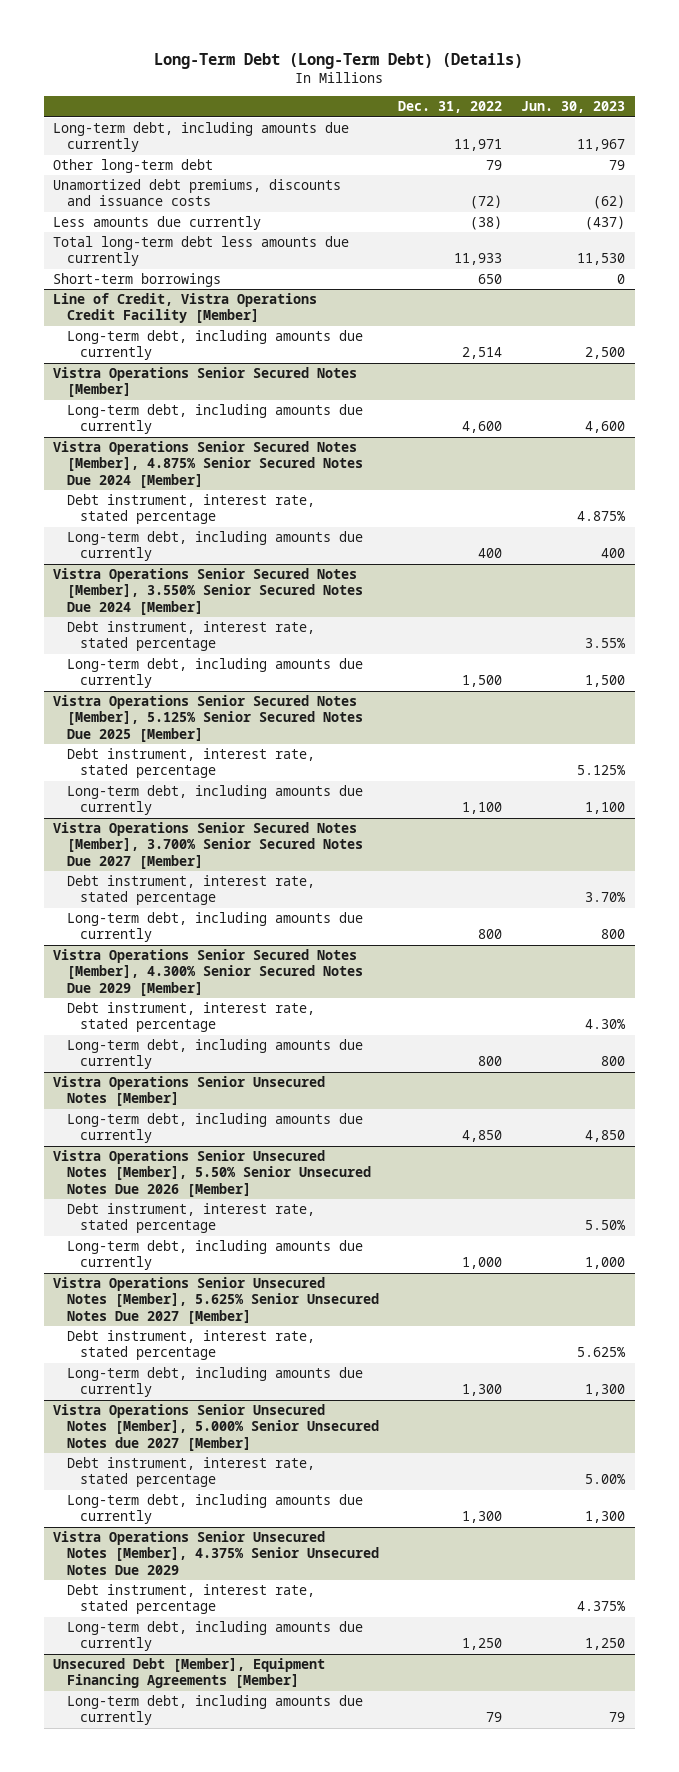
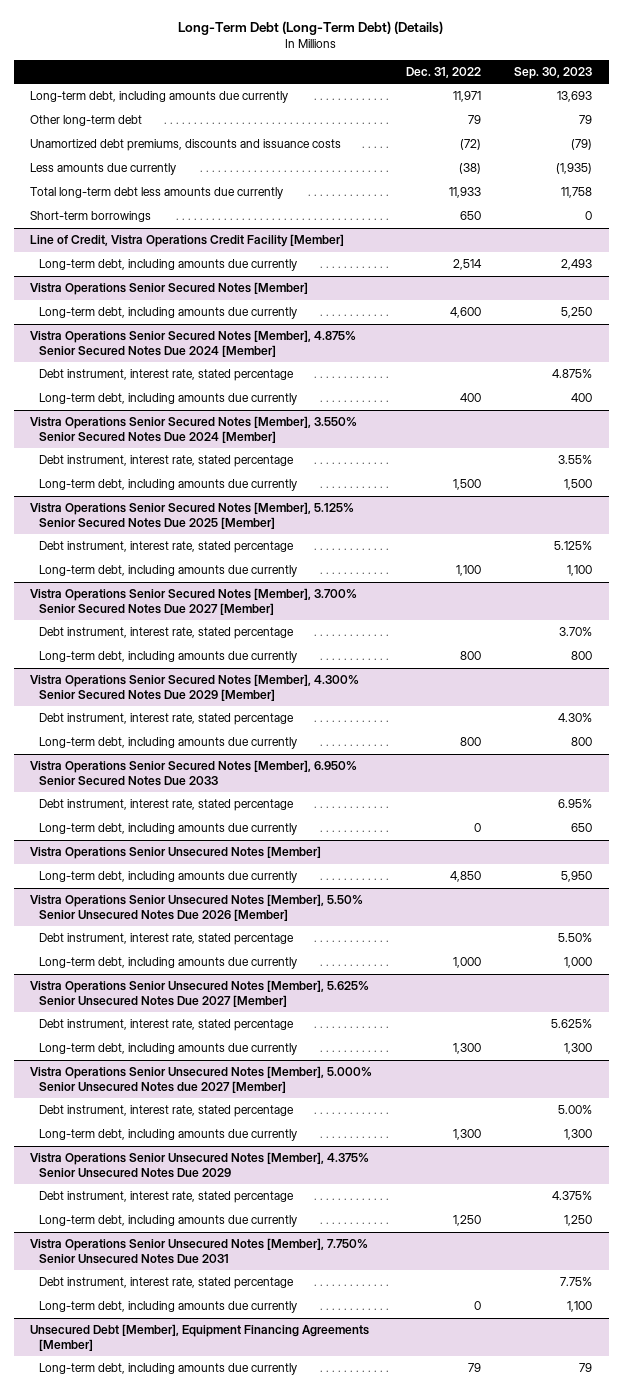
[521,101,626,114] Jun. 30, 2023 -> none
none -> [513,66,592,79] Sep. 30, 2023
none -> [30,760,358,786] Vistra Operations Senior Secured Notes [Member], 6.950% Senior Secured Notes Due 2033
none -> [38,799,294,812] Debt instrument, interest rate, stated percentage
none -> [38,823,297,836] Long-term debt, including amounts due currently
none -> [30,1238,369,1264] Vistra Operations Senior Unsecured Notes [Member], 7.750% Senior Unsecured Notes Due 2031
none -> [38,1277,294,1290] Debt instrument, interest rate, stated percentage
none -> [38,1301,297,1314] Long-term debt, including amounts due currently

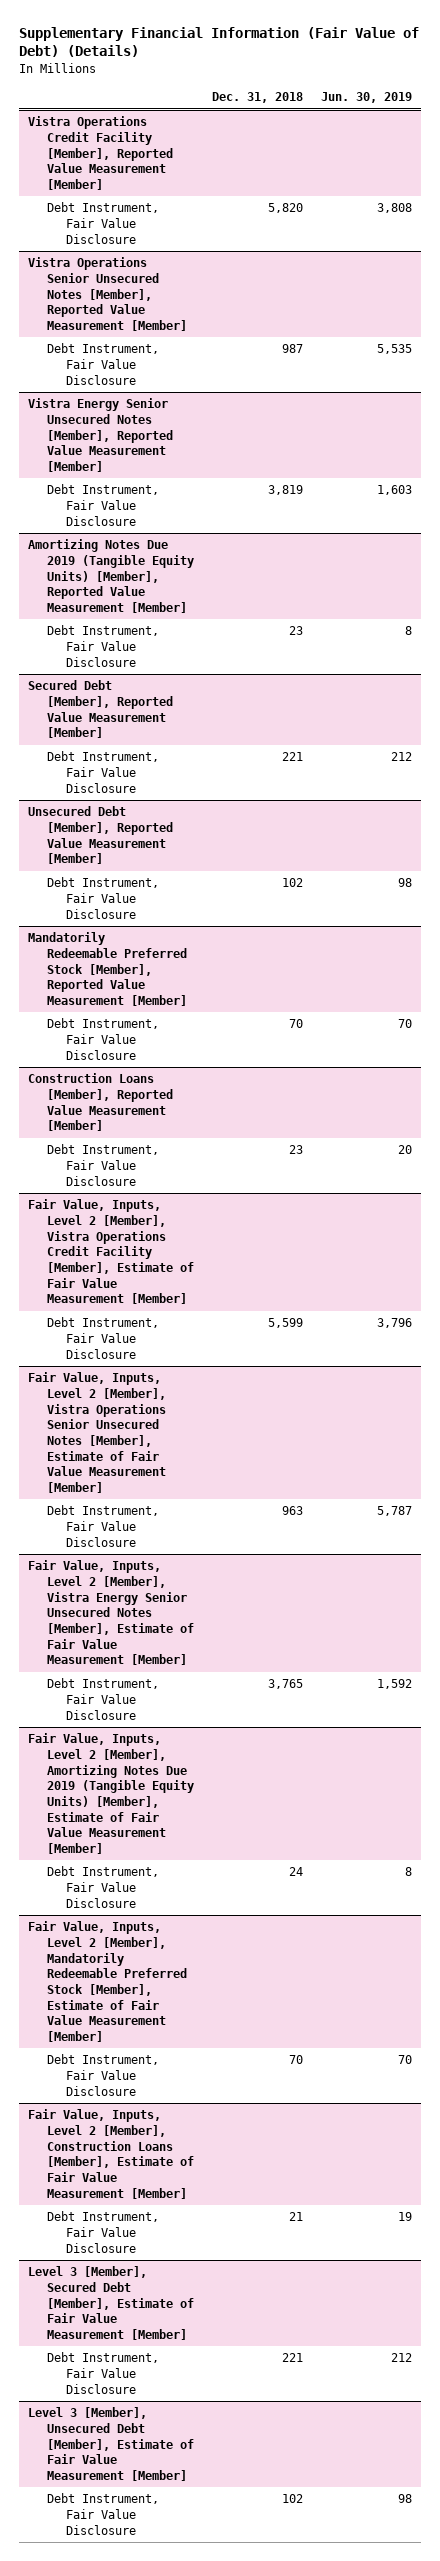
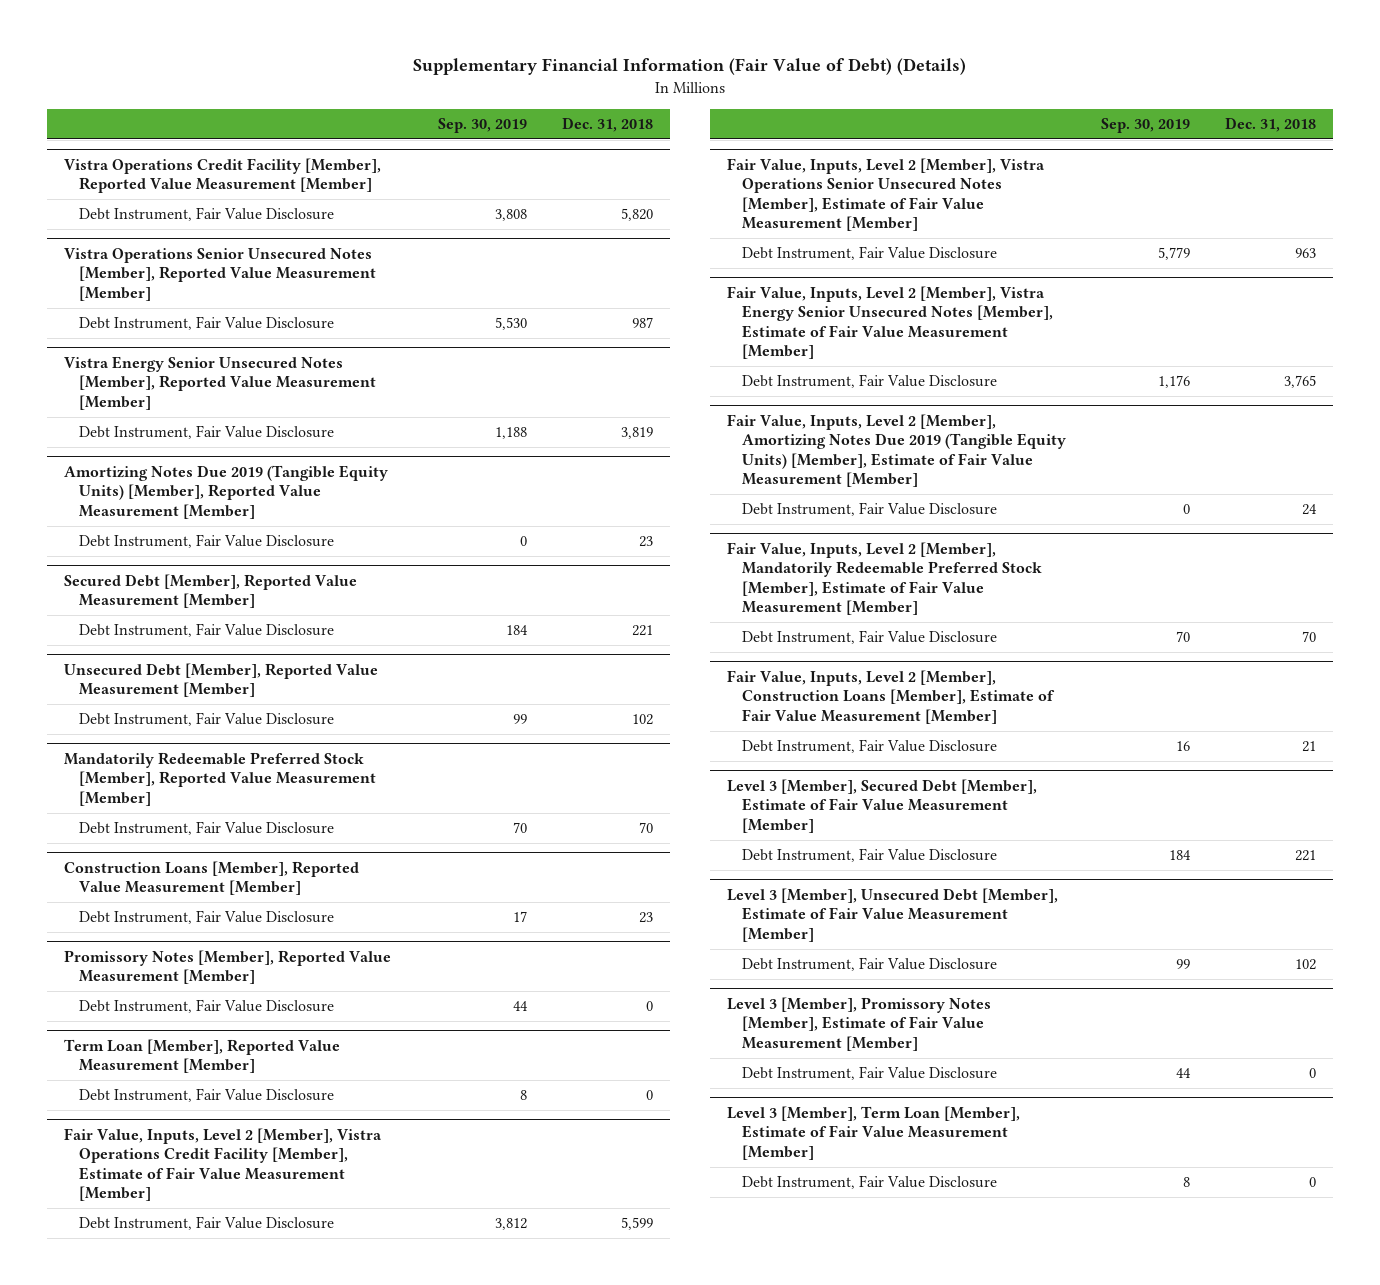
[321,92,413,104] Jun. 30, 2019 -> none
none -> [437,117,527,133] Sep. 30, 2019
none -> [64,949,392,985] Promissory Notes [Member], Reported Value Measurement [Member]
none -> [78,999,334,1014] Debt Instrument, Fair Value Disclosure
none -> [64,1038,341,1074] Term Loan [Member], Reported Value Measurement [Member]
none -> [78,1088,334,1103] Debt Instrument, Fair Value Disclosure
none -> [727,996,992,1051] Level 3 [Member], Promissory Notes [Member], Estimate of Fair Value Measurement [Member]
none -> [741,1066,997,1081] Debt Instrument, Fair Value Disclosure
none -> [727,1105,1021,1160] Level 3 [Member], Term Loan [Member], Estimate of Fair Value Measurement [Member]
none -> [741,1175,997,1190] Debt Instrument, Fair Value Disclosure

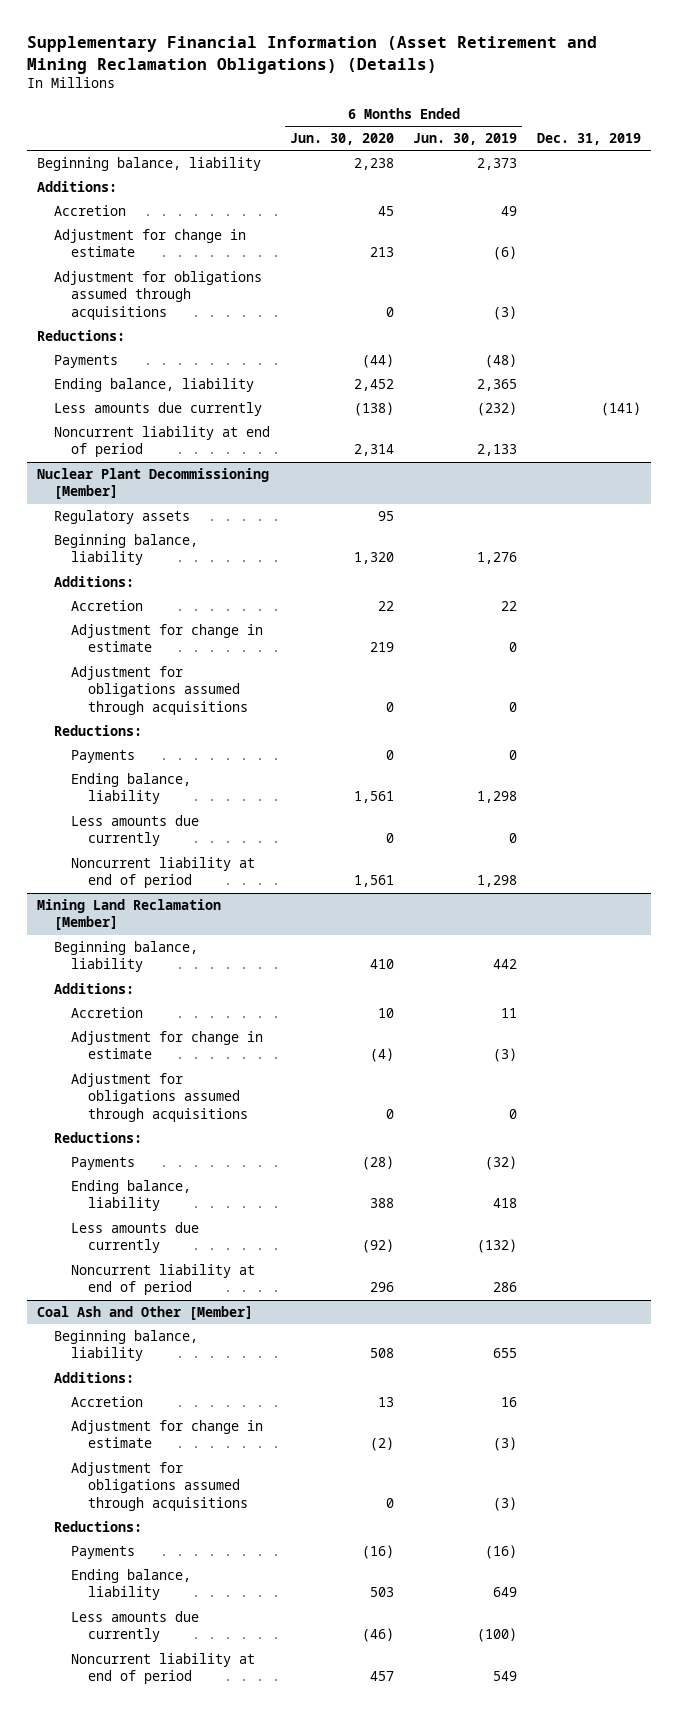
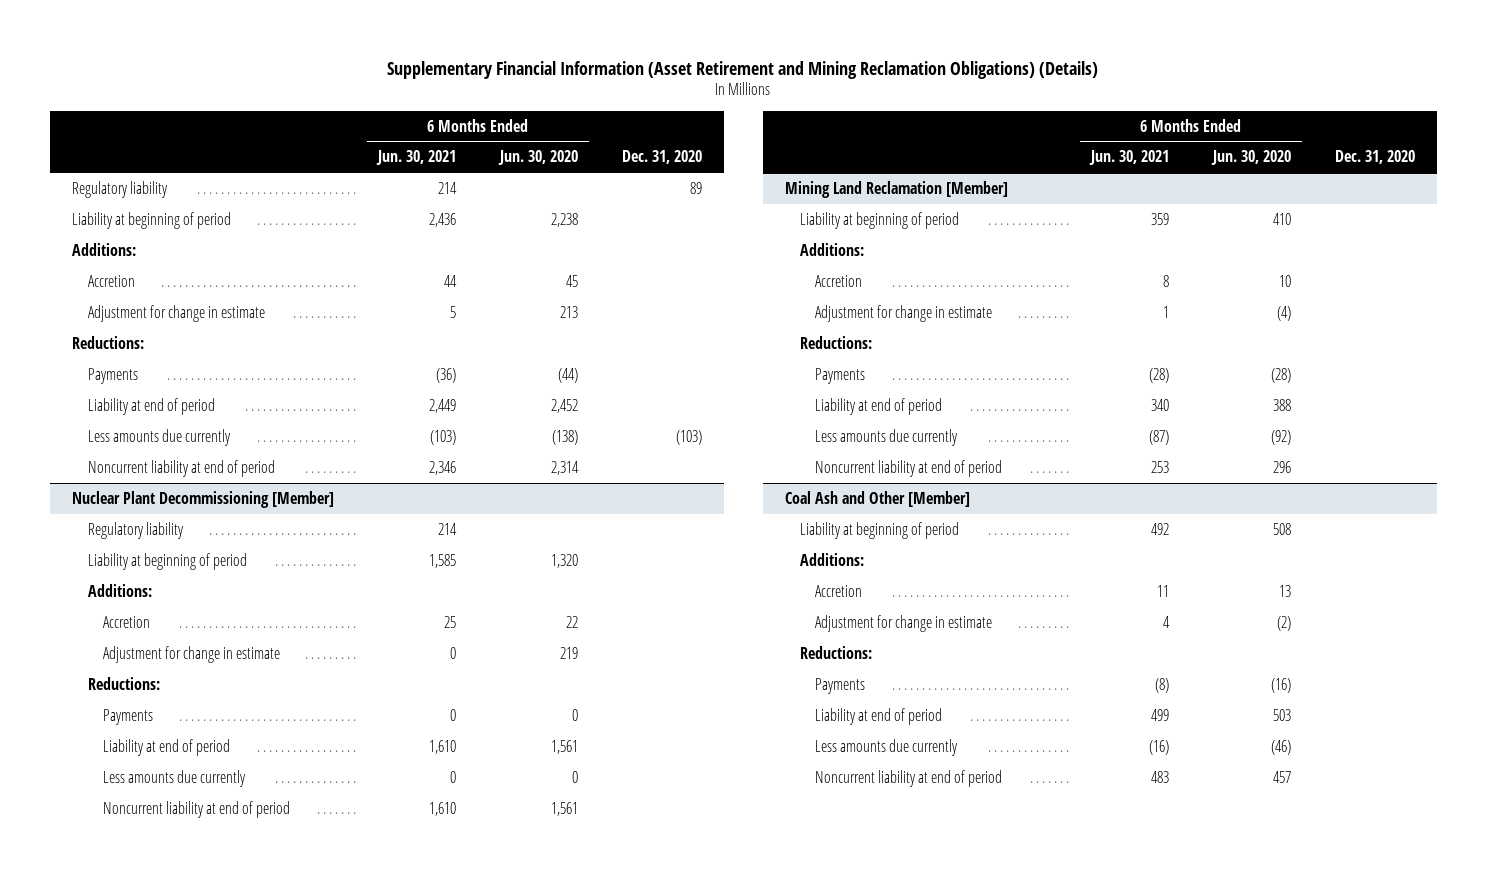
[413,133,518,146] Jun. 30, 2019 -> none
[537,133,642,146] Dec. 31, 2019 -> none
none -> [376,150,457,166] Jun. 30, 2021
none -> [622,150,703,165] Dec. 31, 2020
none -> [72,180,169,198] Regulatory liability
[36,157,261,172] Beginning balance, liability -> [72,211,232,229] Liability at beginning of period
[53,271,262,320] Adjustment for obligations assumed through acquisitions -> none
[53,378,254,393] Ending balance, liability -> [87,397,215,415] Liability at end of period
[53,510,190,525] Regulatory assets -> none
none -> [87,521,184,539] Regulatory liability
[53,534,198,566] Beginning balance, liability -> [87,552,247,570] Liability at beginning of period
[70,666,248,715] Adjustment for obligations assumed through acquisitions -> none
[70,773,191,805] Ending balance, liability -> [102,738,230,756] Liability at end of period
[53,941,198,973] Beginning balance, liability -> [800,211,960,229] Liability at beginning of period
[70,1073,248,1122] Adjustment for obligations assumed through acquisitions -> none
[70,1180,191,1212] Ending balance, liability -> [815,397,943,415] Liability at end of period
[53,1330,198,1362] Beginning balance, liability -> [800,521,960,539] Liability at beginning of period
[70,1462,248,1511] Adjustment for obligations assumed through acquisitions -> none
[70,1569,191,1601] Ending balance, liability -> [815,707,943,725] Liability at end of period

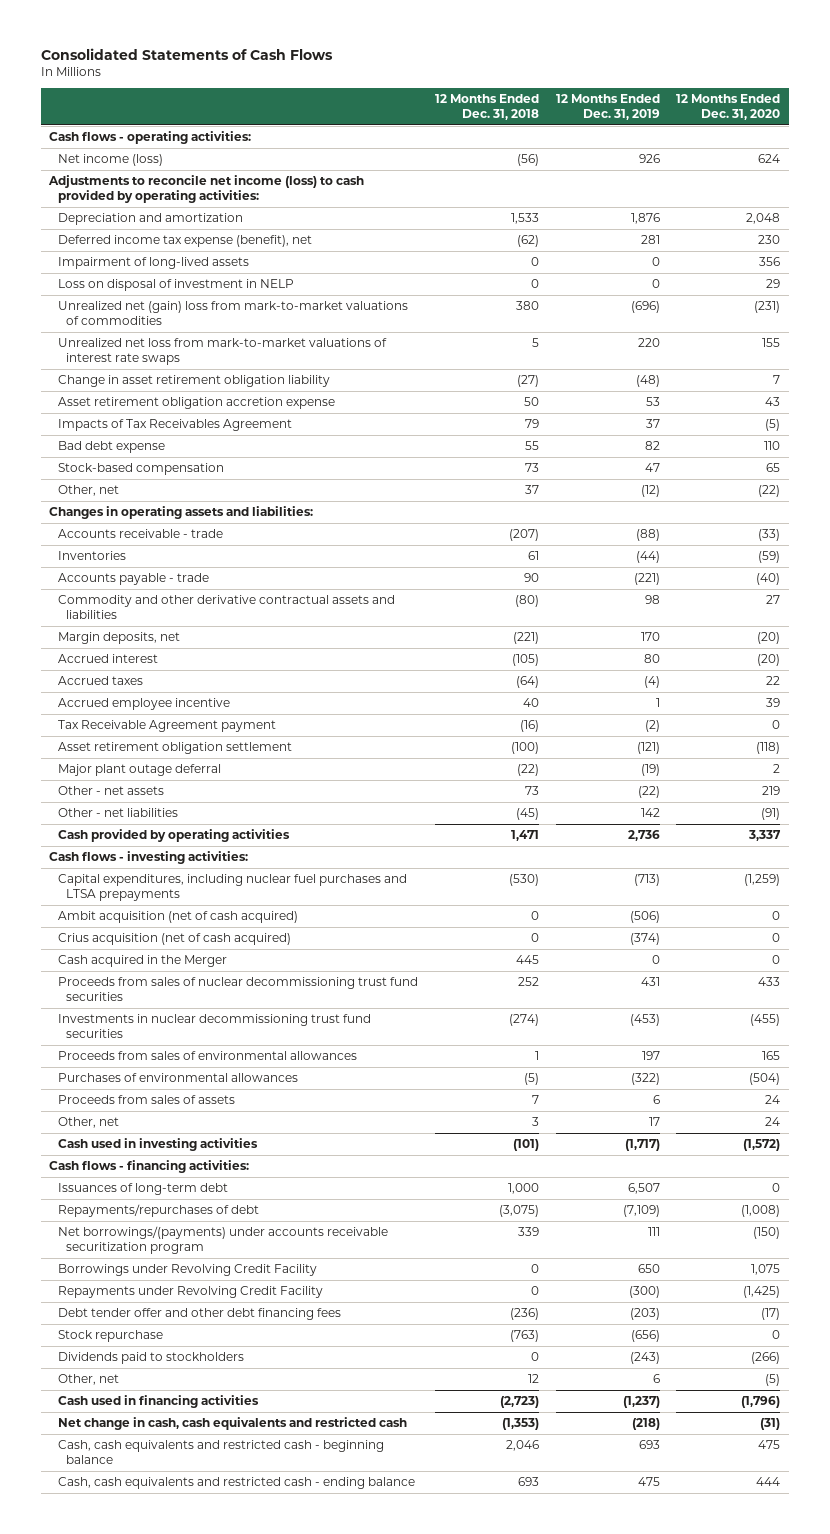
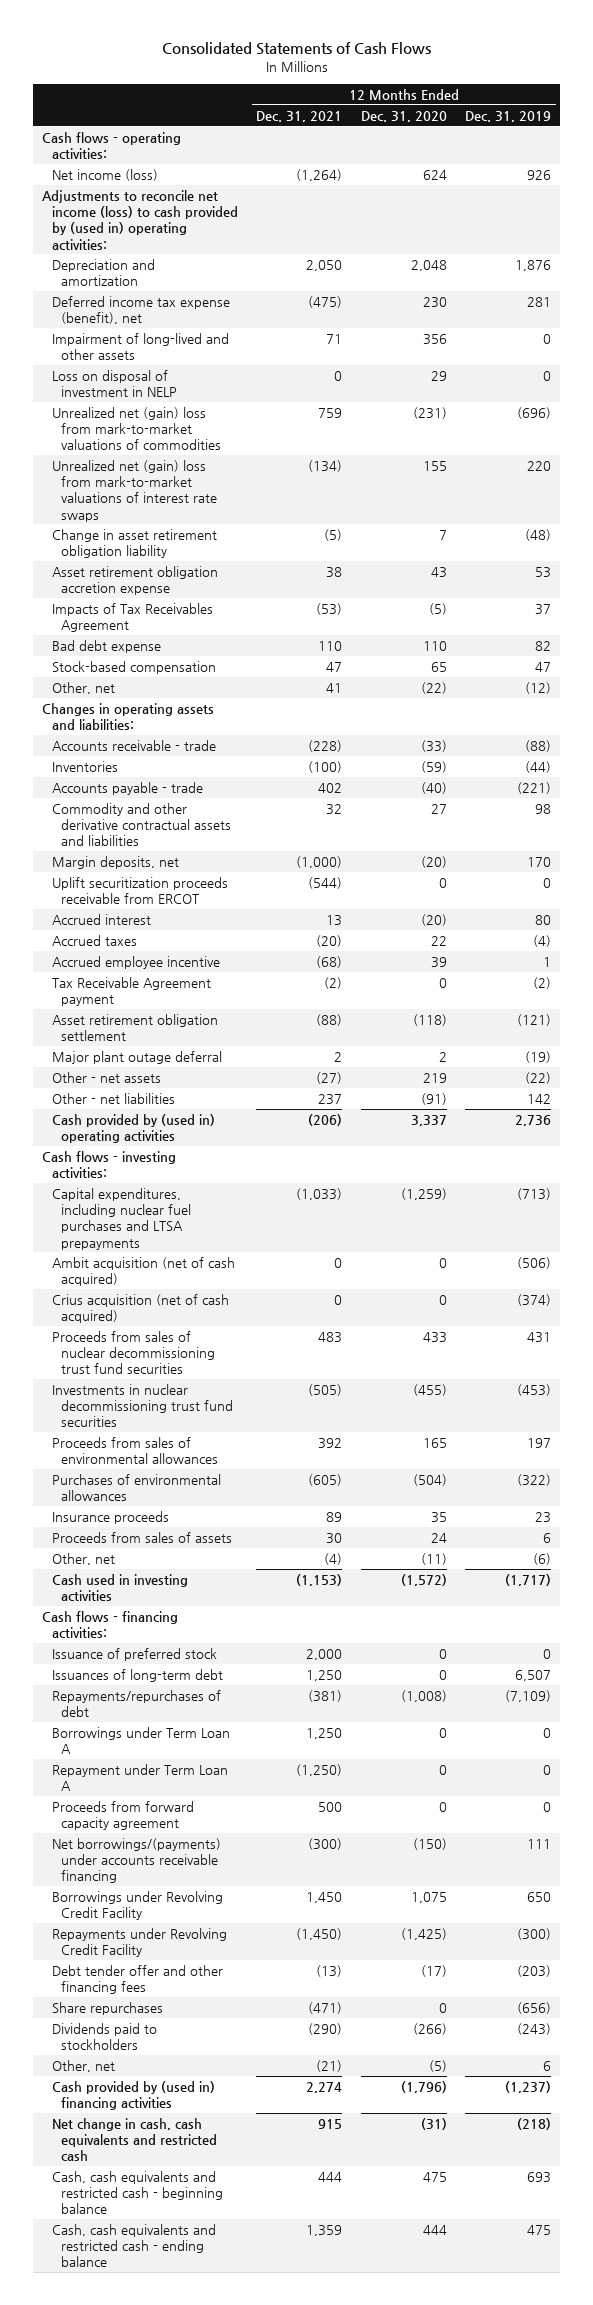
[434,94,539,120] 12 Months Ended Dec. 31, 2018 -> none
none -> [256,110,343,122] Dec. 31, 2021
[48,175,365,204] Adjustments to reconcile net income (loss) to cash provided by operating activities: -> [42,189,238,250] Adjustments to reconcile net income (loss) to cash provided by (used in) operating activities:
[57,257,249,270] Impairment of long-lived assets -> [51,332,229,361] Impairment of long-lived and other assets
[57,338,387,366] Unrealized net loss from mark-to-market valuations of interest rate swaps -> [51,459,218,522] Unrealized net (gain) loss from mark-to-market valuations of interest rate swaps
none -> [51,876,228,905] Uplift securitization proceeds receivable from ERCOT
[57,829,290,843] Cash provided by operating activities -> [51,1113,215,1144] Cash provided by (used in) operating activities
[57,955,227,968] Cash acquired in the Merger -> none
none -> [51,1510,169,1524] Insurance proceeds
[648,1117,660,1127] 17 -> [533,1552,552,1565] (6)
[765,1117,781,1127] 24 -> [420,1552,447,1565] (11)
none -> [51,1647,217,1661] Issuance of preferred stock
none -> [51,1726,230,1755] Borrowings under Term Loan A
none -> [51,1763,228,1792] Repayment under Term Loan A
none -> [51,1800,194,1831] Proceeds from forward capacity agreement
[57,1226,388,1255] Net borrowings/(payments) under accounts receivable securitization program -> [51,1837,221,1884] Net borrowings/(payments) under accounts receivable financing
[57,1308,341,1321] Debt tender offer and other debt financing fees -> [51,1964,223,1995] Debt tender offer and other financing fees
[57,1330,163,1343] Stock repurchase -> [51,2001,163,2015] Share repurchases
[57,1395,259,1409] Cash used in financing activities -> [51,2080,215,2111] Cash provided by (used in) financing activities

